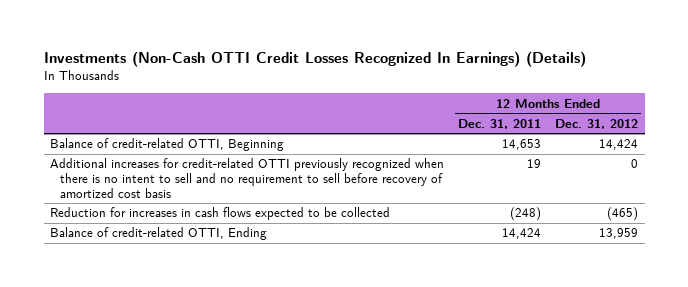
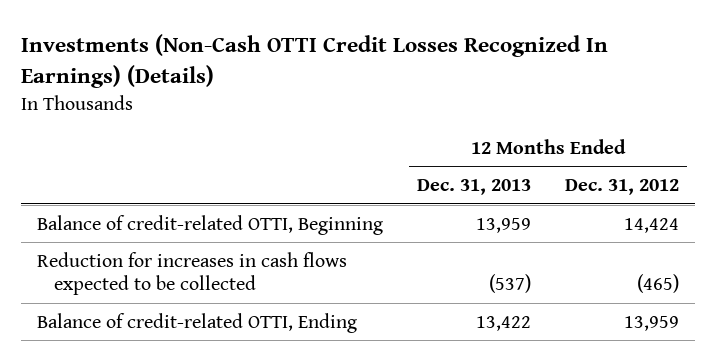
[458,118,542,129] Dec. 31, 2011 -> none
none -> [416,179,531,196] Dec. 31, 2013
[50,158,445,198] Additional increases for credit-related OTTI previously recognized when there is no intent to sell and no requirement to sell before recovery of amortized cost basis -> none

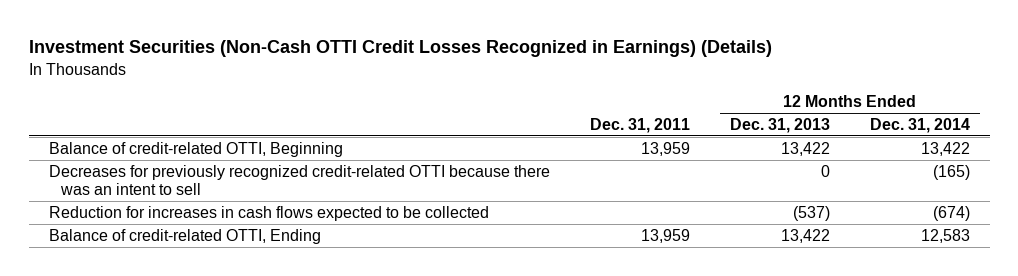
[20,33,608,88] Investments (Non-Cash OTTI Credit Losses Recognized In Earnings) (Details) -> [28,40,772,58] Investment Securities (Non-Cash OTTI Credit Losses Recognized in Earnings) (Details)
[564,179,679,196] Dec. 31, 2012 -> none
none -> [589,117,690,133] Dec. 31, 2011
none -> [869,117,970,133] Dec. 31, 2014
[475,217,531,233] 13,959 -> [780,141,830,156] 13,422
none -> [48,164,550,196] Decreases for previously recognized credit-related OTTI because there was an intent to sell

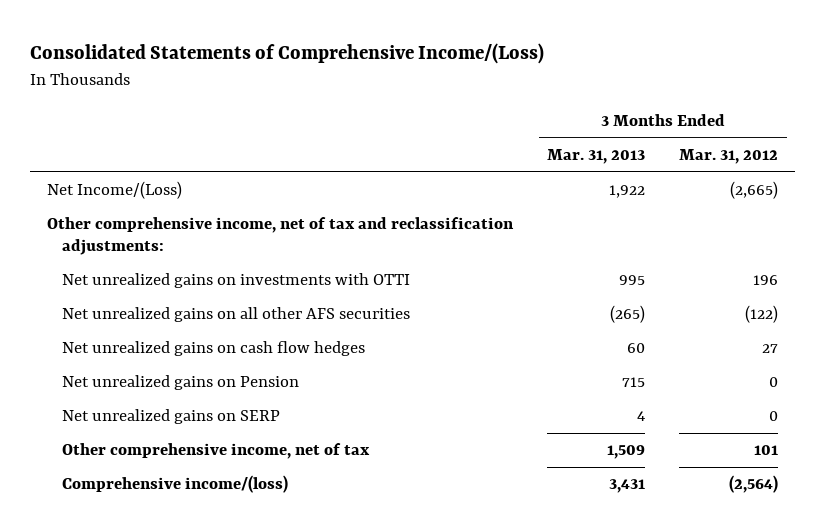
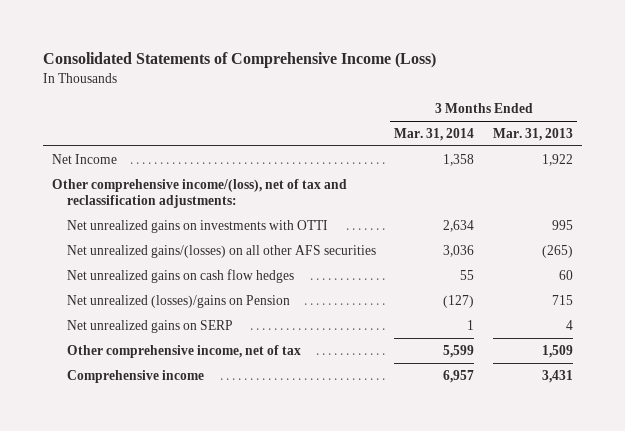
[30,43,545,65] Consolidated Statements of Comprehensive Income/(Loss) -> [42,52,436,69] Consolidated Statements of Comprehensive Income (Loss)
[679,148,779,164] Mar. 31, 2012 -> none
none -> [394,127,475,141] Mar. 31, 2014
[47,181,183,200] Net Income/(Loss) -> [51,153,117,164] Net Income
[47,217,515,255] Other comprehensive income, net of tax and reclassification adjustments: -> [51,178,347,209] Other comprehensive income/(loss), net of tax and reclassification adjustments:
[61,307,410,323] Net unrealized gains on all other AFS securities -> [67,244,377,258] Net unrealized gains/(losses) on all other AFS securities
[61,375,299,391] Net unrealized gains on Pension -> [67,294,291,308] Net unrealized (losses)/gains on Pension
[61,475,288,494] Comprehensive income/(loss) -> [67,369,205,383] Comprehensive income

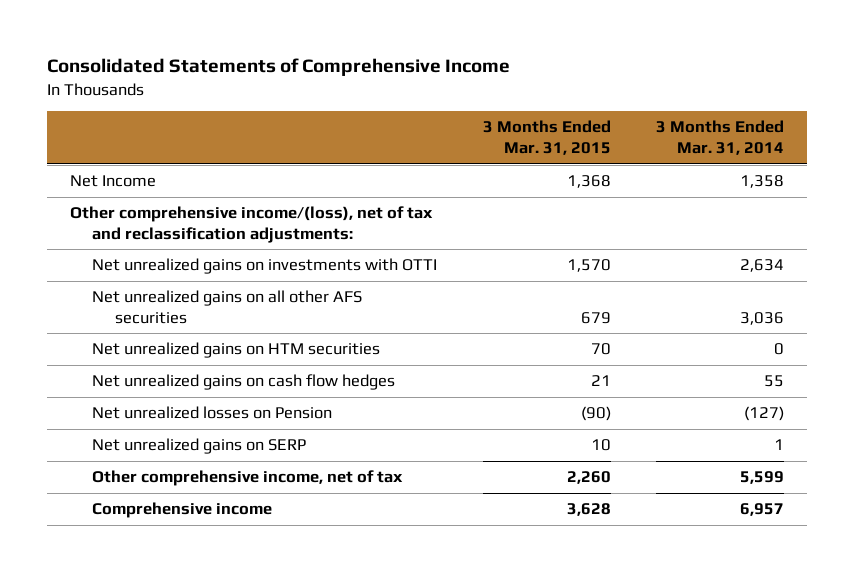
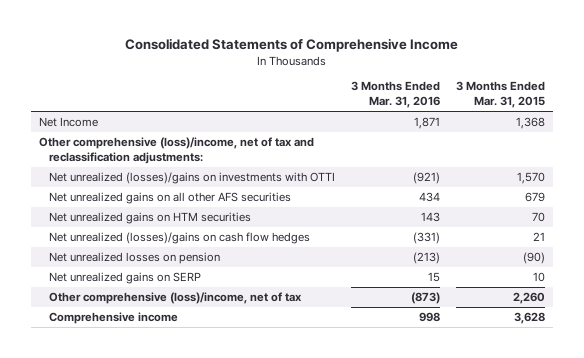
[656,120,785,156] 3 Months Ended Mar. 31, 2014 -> none
none -> [351,81,441,109] 3 Months Ended Mar. 31, 2016
[69,206,433,243] Other comprehensive income/(loss), net of tax and reclassification adjustments: -> [38,137,314,165] Other comprehensive (loss)/income, net of tax and reclassification adjustments:
[92,258,438,275] Net unrealized gains on investments with OTTI -> [49,172,336,185] Net unrealized (losses)/gains on investments with OTTI
[92,374,396,391] Net unrealized gains on cash flow hedges -> [49,232,311,245] Net unrealized (losses)/gains on cash flow hedges
[92,406,333,420] Net unrealized losses on Pension -> [49,252,221,265] Net unrealized losses on pension
[92,470,404,487] Other comprehensive income, net of tax -> [49,292,303,305] Other comprehensive (loss)/income, net of tax

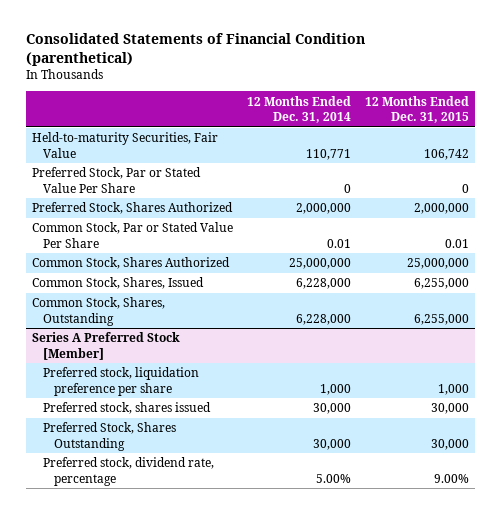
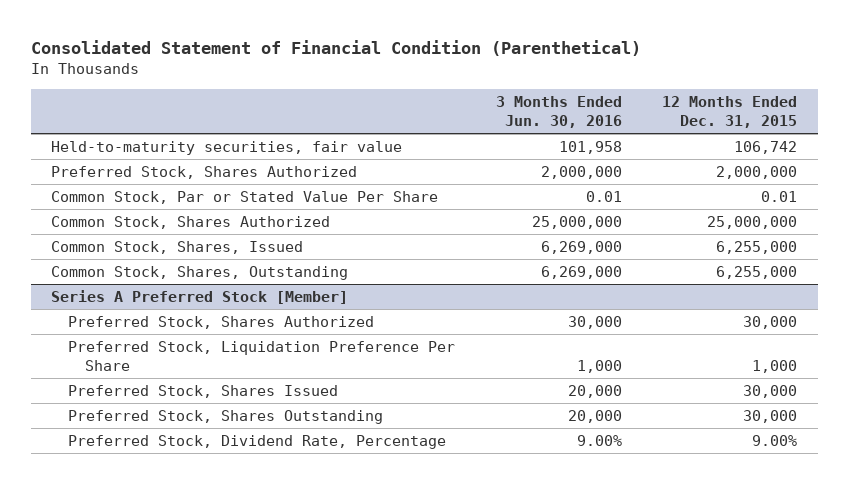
[25,33,365,67] Consolidated Statements of Financial Condition (parenthetical) -> [30,39,641,56] Consolidated Statement of Financial Condition (Parenthetical)
[246,95,351,124] 12 Months Ended Dec. 31, 2014 -> none
none -> [495,95,622,129] 3 Months Ended Jun. 30, 2016
[32,167,202,193] Preferred Stock, Par or Stated Value Per Share -> none
[32,132,219,158] Held-to-maturity Securities, Fair Value -> [50,140,402,155] Held-to-maturity securities, fair value
none -> [67,315,374,329] Preferred Stock, Shares Authorized
[42,367,199,396] Preferred stock, liquidation preference per share -> [67,340,455,372] Preferred Stock, Liquidation Preference Per Share
[42,402,211,415] Preferred stock, shares issued -> [67,384,338,398] Preferred Stock, Shares Issued
[42,457,214,486] Preferred stock, dividend rate, percentage -> [67,434,446,449] Preferred Stock, Dividend Rate, Percentage

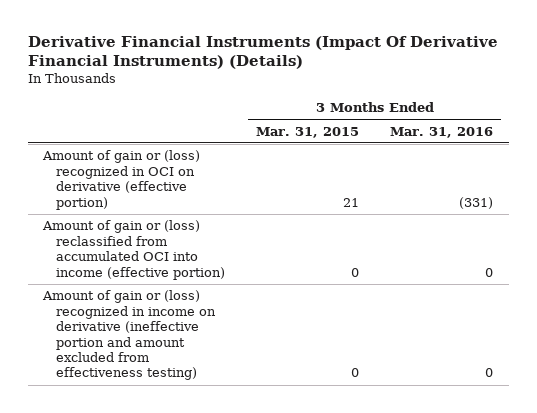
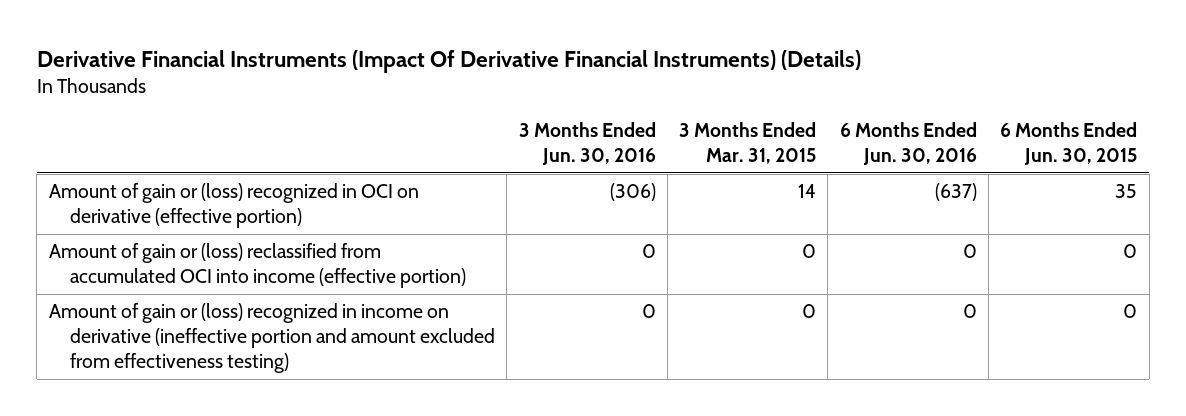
[390,126,494,138] Mar. 31, 2016 -> none
none -> [518,121,656,165] 3 Months Ended Jun. 30, 2016
none -> [839,121,977,165] 6 Months Ended Jun. 30, 2016
none -> [1000,121,1138,165] 6 Months Ended Jun. 30, 2015
[343,197,360,207] 21 -> [798,184,817,199] 14

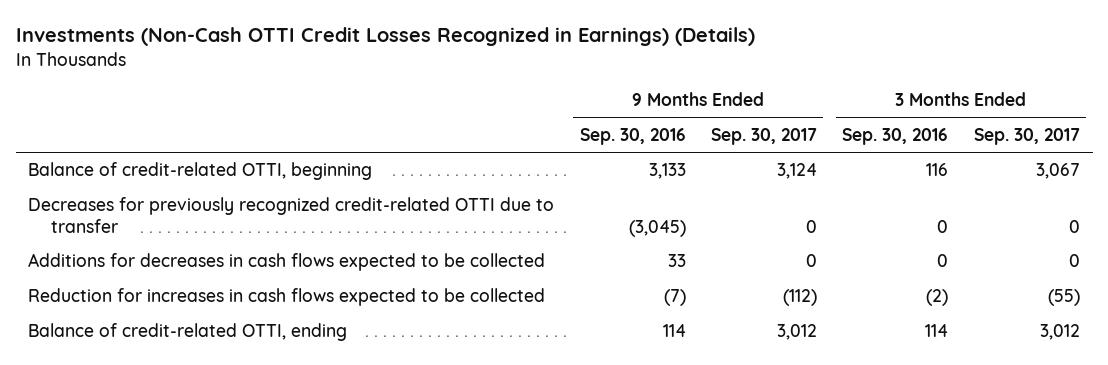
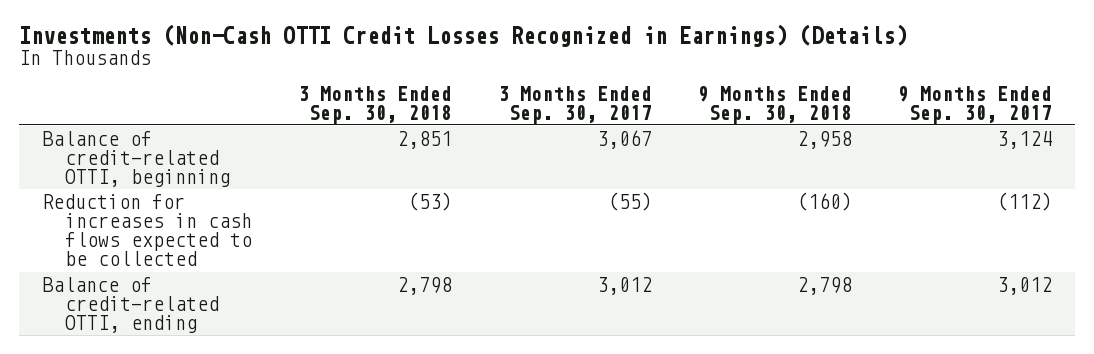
[579,127,686,145] Sep. 30, 2016 -> none
[842,127,949,145] Sep. 30, 2016 -> none
none -> [298,85,453,124] 3 Months Ended Sep. 30, 2018
none -> [698,85,853,124] 9 Months Ended Sep. 30, 2018
[28,197,555,233] Decreases for previously recognized credit-related OTTI due to transfer -> none
[28,253,546,272] Additions for decreases in cash flows expected to be collected -> none

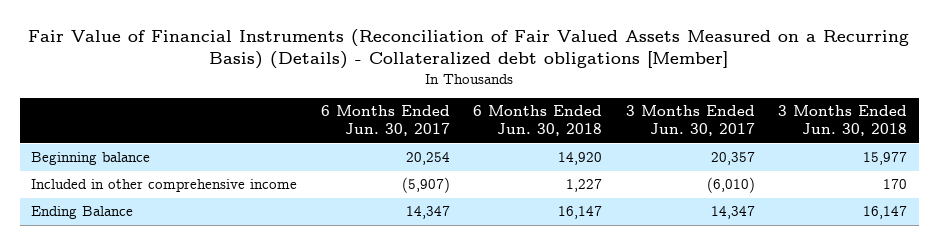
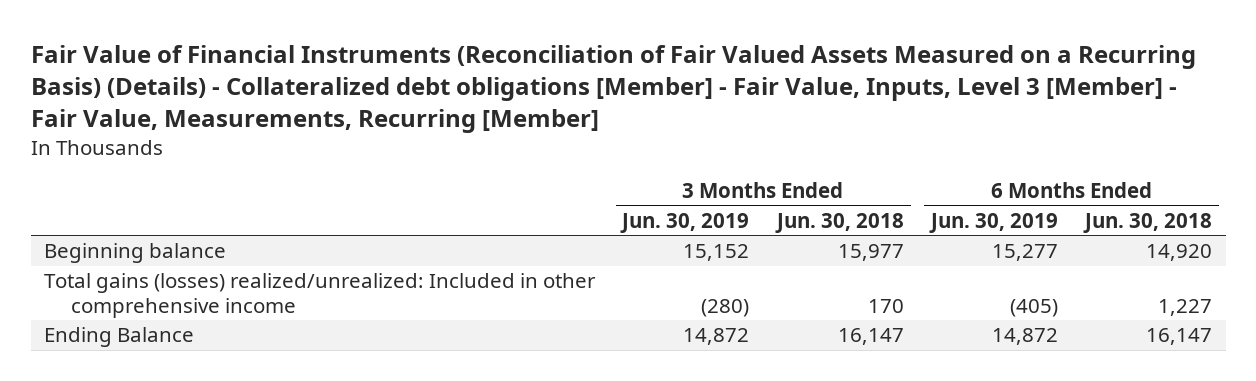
[28,28,910,70] Fair Value of Financial Instruments (Reconciliation of Fair Valued Assets Measured on a Recurring Basis) (Details) - Collateralized debt obligations [Member] -> [30,44,1196,133] Fair Value of Financial Instruments (Reconciliation of Fair Valued Assets Measured on a Recurring Basis) (Details) - Collateralized debt obligations [Member] - Fair Value, Inputs, Level 3 [Member] - Fair Value, Measurements, Recurring [Member]
[320,105,450,137] 6 Months Ended Jun. 30, 2017 -> none
[625,105,755,137] 3 Months Ended Jun. 30, 2017 -> none
none -> [620,212,750,233] Jun. 30, 2019
none -> [929,212,1059,233] Jun. 30, 2019
[31,179,298,193] Included in other comprehensive income -> [44,273,597,318] Total gains (losses) realized/unrealized: Included in other comprehensive income

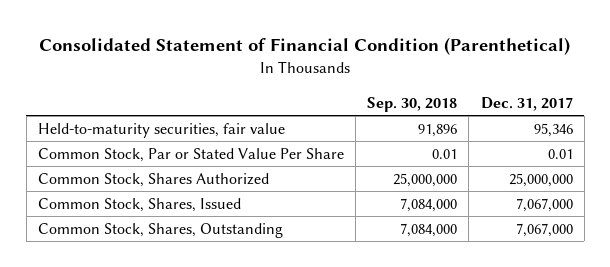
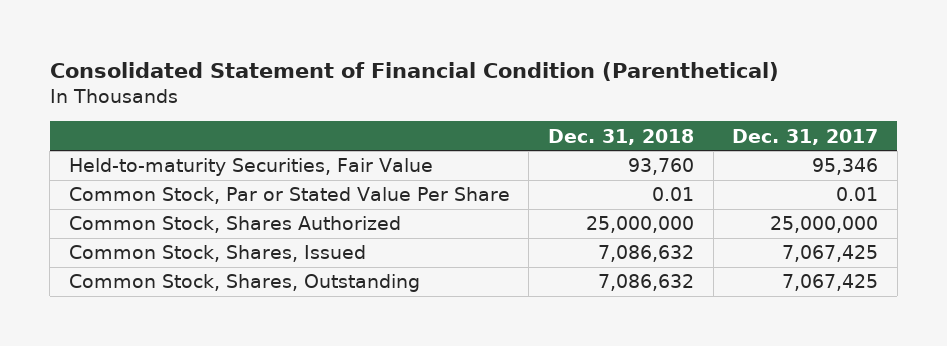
[367,96,458,112] Sep. 30, 2018 -> none
none -> [548,128,695,145] Dec. 31, 2018
[37,123,285,139] Held-to-maturity securities, fair value -> [68,158,433,177] Held-to-maturity Securities, Fair Value
[515,198,573,213] 7,067,000 -> [782,245,879,263] 7,067,425
[515,223,573,238] 7,067,000 -> [782,274,879,292] 7,067,425

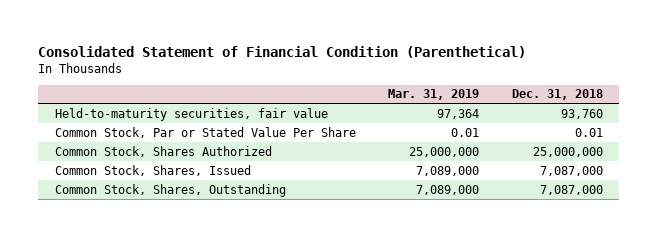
[732,128,879,145] Dec. 31, 2017 -> none
none -> [388,89,480,101] Mar. 31, 2019
[68,158,433,177] Held-to-maturity Securities, Fair Value -> [54,107,328,121] Held-to-maturity securities, fair value
[598,245,695,263] 7,086,632 -> [539,165,603,176] 7,087,000
[598,274,695,292] 7,086,632 -> [539,184,603,195] 7,087,000

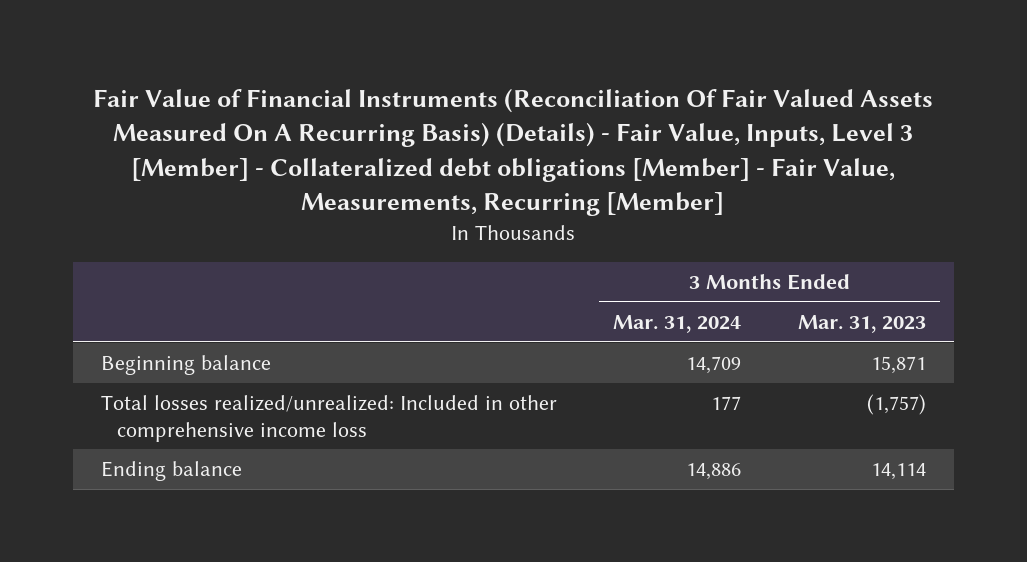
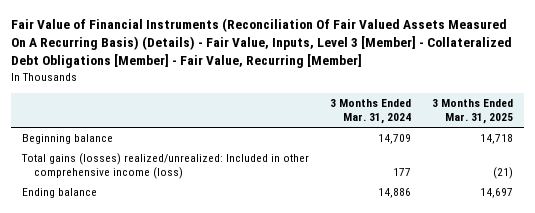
[93,88,934,216] Fair Value of Financial Instruments (Reconciliation Of Fair Valued Assets Measured On A Recurring Basis) (Details) - Fair Value, Inputs, Level 3 [Member] - Collateralized debt obligations [Member] - Fair Value, Measurements, Recurring [Member] -> [10,18,512,69] Fair Value of Financial Instruments (Reconciliation Of Fair Valued Assets Measured On A Recurring Basis) (Details) - Fair Value, Inputs, Level 3 [Member] - Collateralized Debt Obligations [Member] - Fair Value, Recurring [Member]
[797,315,926,334] Mar. 31, 2023 -> none
none -> [431,99,513,125] 3 Months Ended Mar. 31, 2025
[101,395,558,442] Total losses realized/unrealized: Included in other comprehensive income loss -> [20,153,309,180] Total gains (losses) realized/unrealized: Included in other comprehensive income (loss)

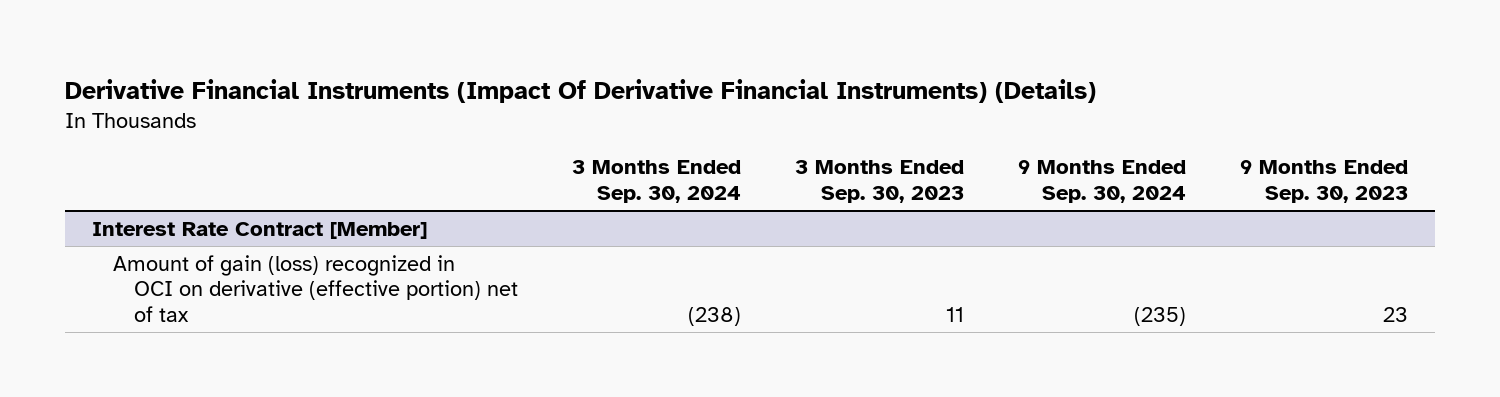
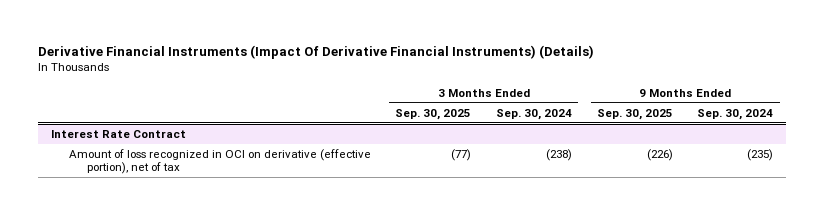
[794,160,964,203] 3 Months Ended Sep. 30, 2023 -> none
[1239,160,1408,203] 9 Months Ended Sep. 30, 2023 -> none
none -> [395,108,472,120] Sep. 30, 2025
none -> [596,108,673,120] Sep. 30, 2025
[92,221,428,239] Interest Rate Contract [Member] -> [50,130,186,139] Interest Rate Contract
[113,254,519,322] Amount of gain (loss) recognized in OCI on derivative (effective portion) net of tax -> [68,149,371,175] Amount of loss recognized in OCI on derivative (effective portion), net of tax

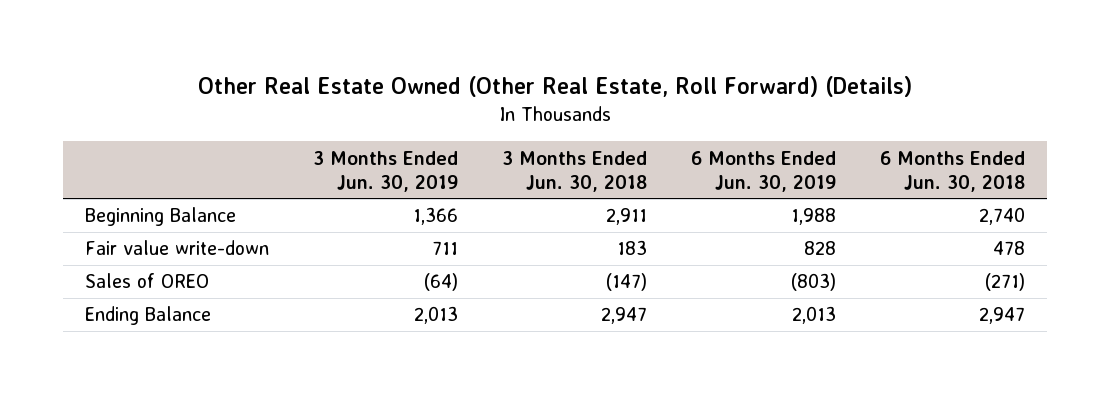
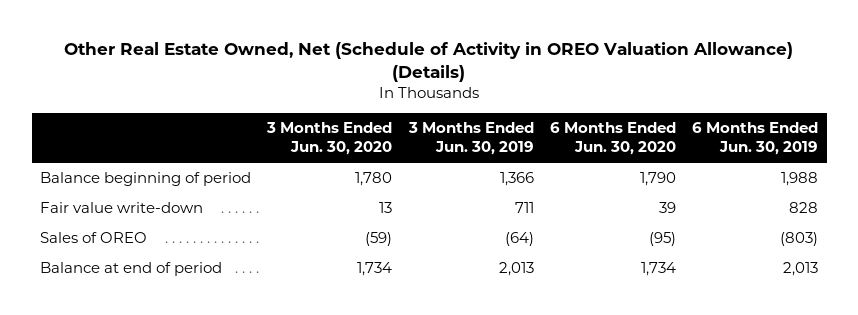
[198,76,913,98] Other Real Estate Owned (Other Real Estate, Roll Forward) (Details) -> [64,41,794,83] Other Real Estate Owned, Net (Schedule of Activity in OREO Valuation Allowance) (Details)
[502,150,648,192] 3 Months Ended Jun. 30, 2018 -> none
[879,150,1025,192] 6 Months Ended Jun. 30, 2018 -> none
none -> [266,122,393,156] 3 Months Ended Jun. 30, 2020
none -> [549,122,676,156] 6 Months Ended Jun. 30, 2020
[85,207,237,227] Beginning Balance -> [39,172,251,187] Balance beginning of period
[85,306,212,326] Ending Balance -> [39,262,222,277] Balance at end of period

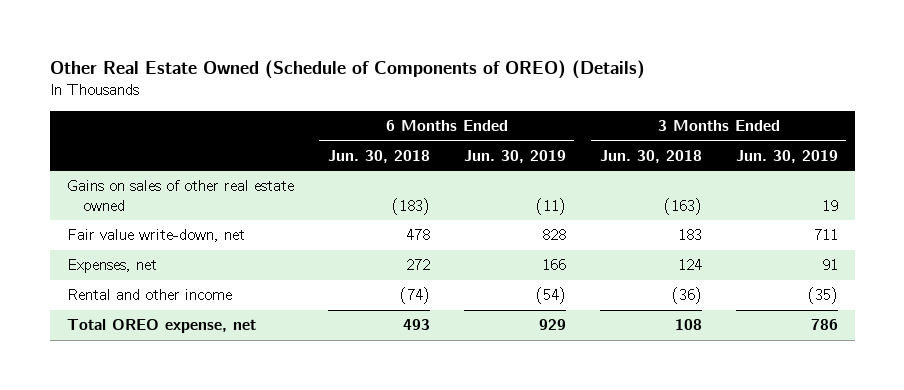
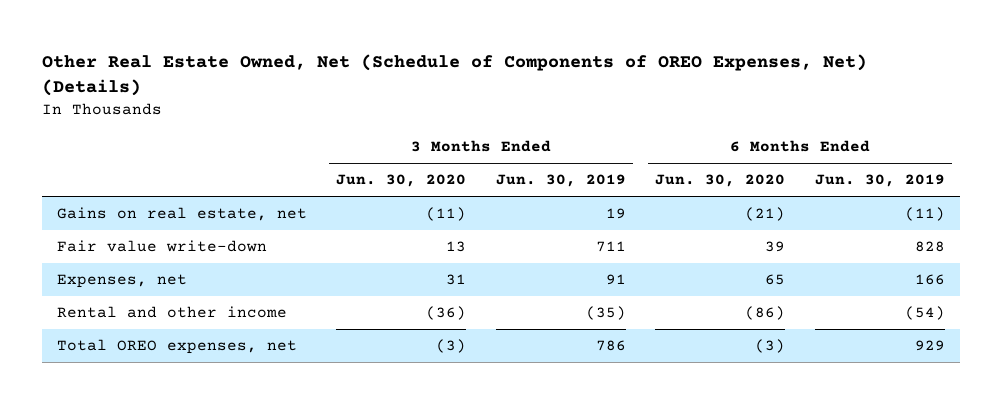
[49,60,645,80] Other Real Estate Owned (Schedule of Components of OREO) (Details) -> [42,54,868,97] Other Real Estate Owned, Net (Schedule of Components of OREO Expenses, Net) (Details)
[327,149,430,163] Jun. 30, 2018 -> none
[599,149,702,163] Jun. 30, 2018 -> none
none -> [336,174,467,188] Jun. 30, 2020
none -> [655,174,786,188] Jun. 30, 2020
[66,180,294,211] Gains on sales of other real estate owned -> [56,207,307,222] Gains on real estate, net
[66,229,245,243] Fair value write-down, net -> [56,240,267,253] Fair value write-down
[66,319,256,334] Total OREO expense, net -> [56,339,297,355] Total OREO expenses, net

